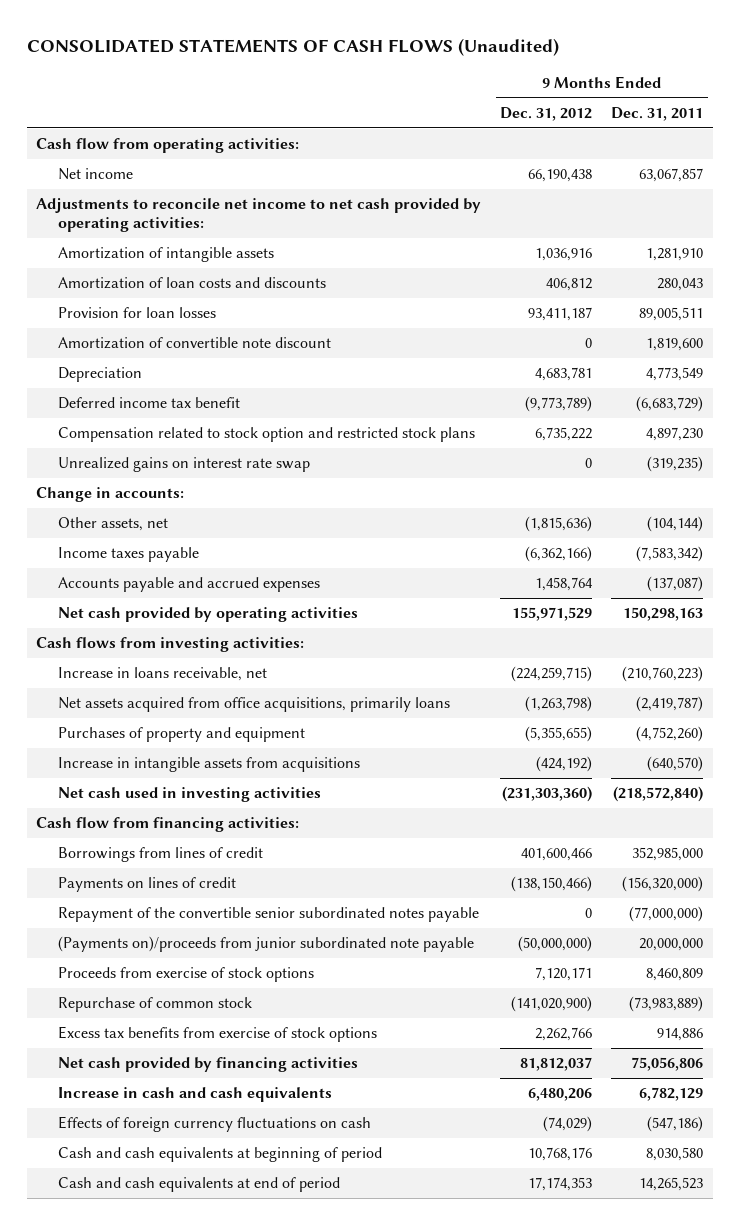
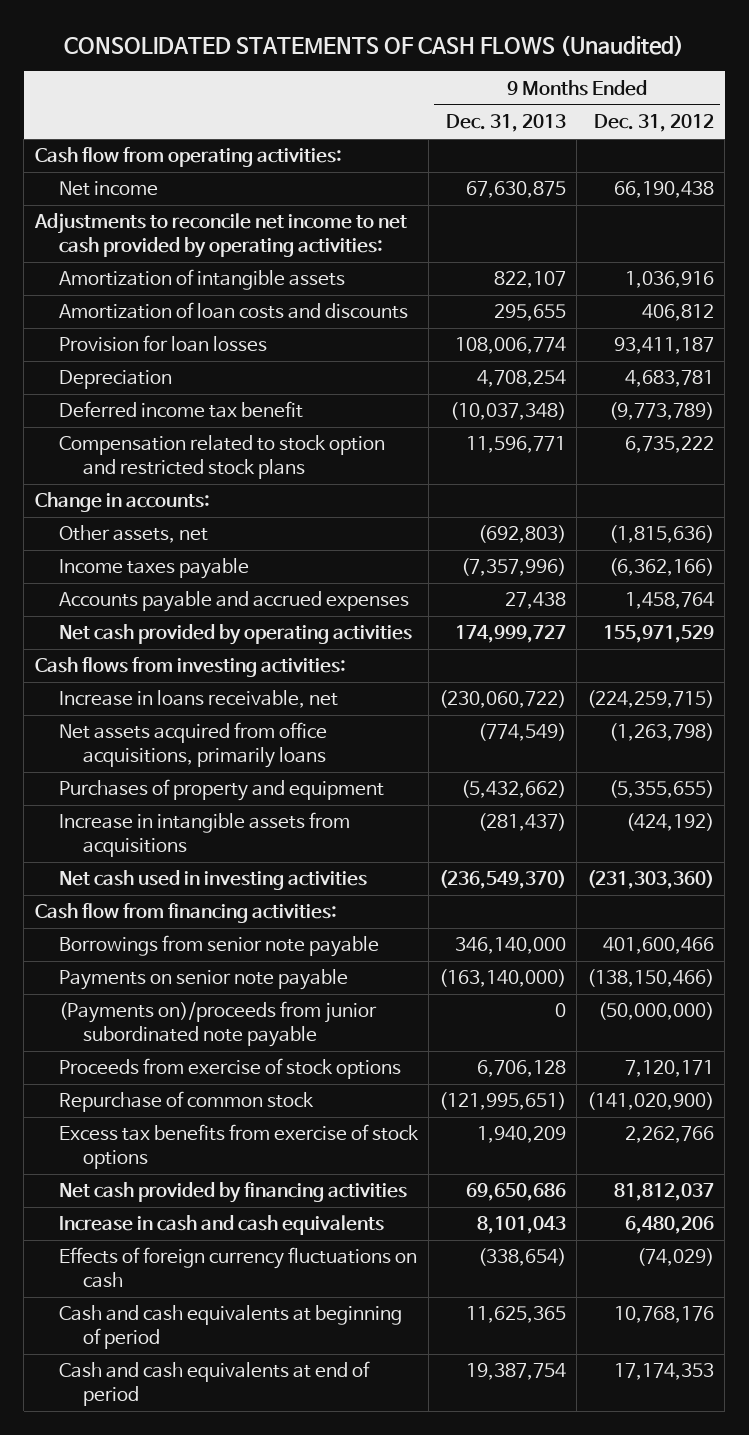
[611,107,704,122] Dec. 31, 2011 -> none
none -> [446,114,567,133] Dec. 31, 2013
[57,337,331,350] Amortization of convertible note discount -> none
[57,457,310,473] Unrealized gains on interest rate swap -> none
[57,907,479,923] Repayment of the convertible senior subordinated notes payable -> none
[57,847,263,863] Borrowings from lines of credit -> [58,935,379,958] Borrowings from senior note payable
[57,877,236,893] Payments on lines of credit -> [58,969,348,991] Payments on senior note payable

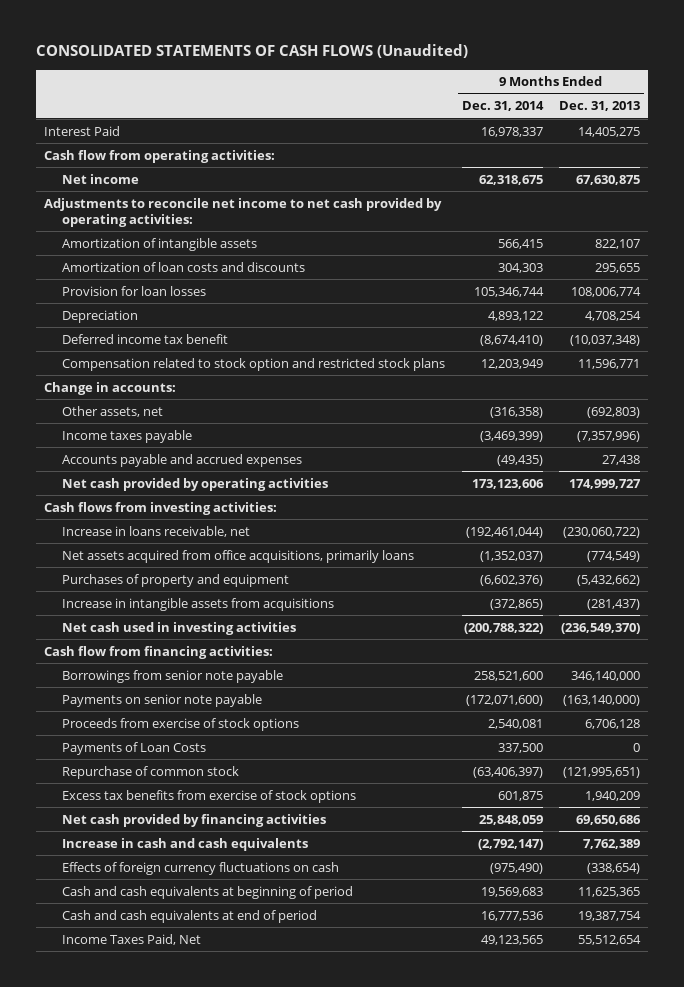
[594,114,715,133] Dec. 31, 2012 -> none
none -> [461,101,544,112] Dec. 31, 2014
none -> [44,125,121,136] Interest Paid
[58,1001,377,1048] (Payments on)/proceeds from junior subordinated note payable -> none
none -> [62,741,207,755] Payments of Loan Costs
[477,1216,567,1235] 8,101,043 -> [583,838,641,849] 7,762,389
none -> [62,933,202,945] Income Taxes Paid, Net

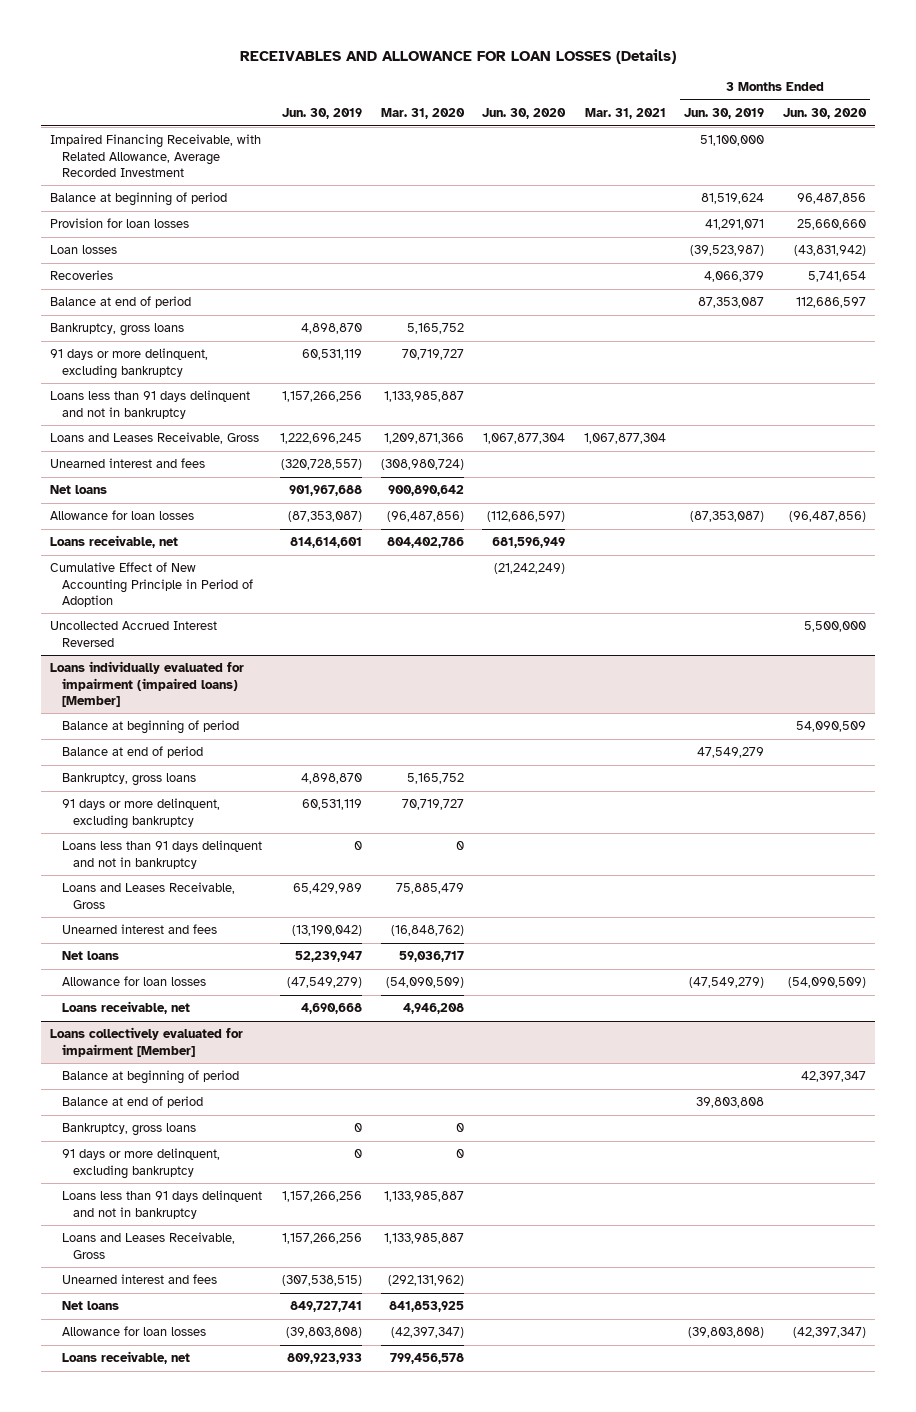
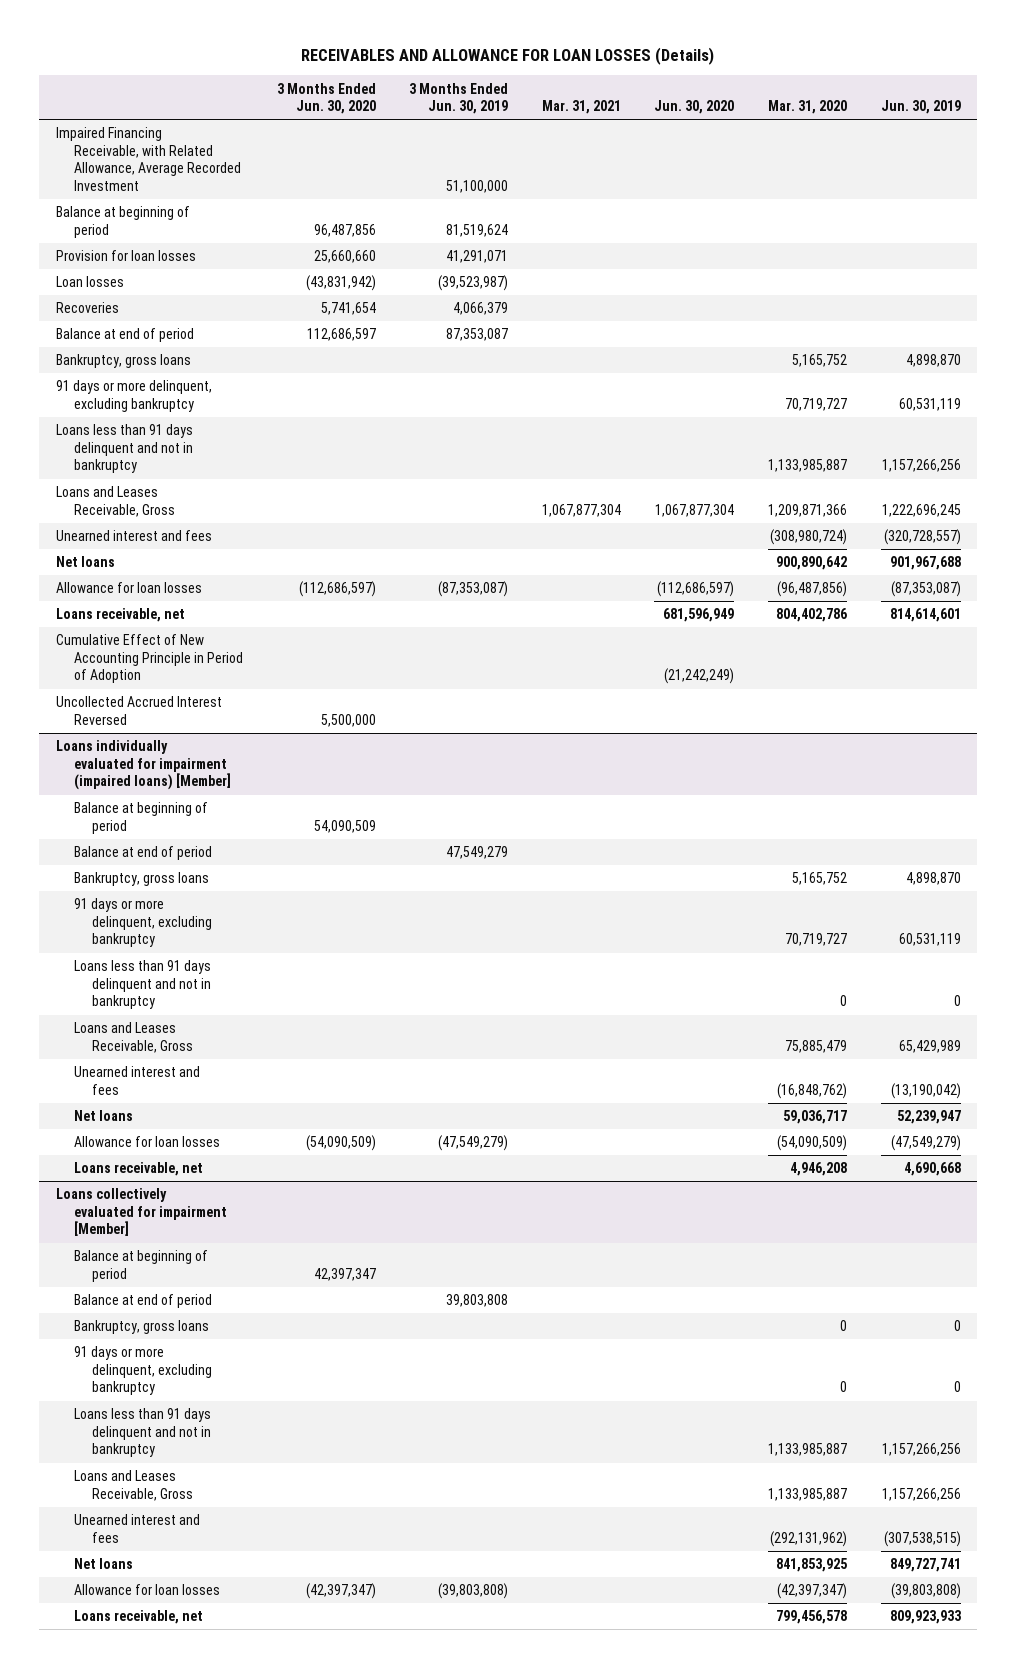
[788,511,866,523] (96,487,856) -> [298,581,376,598] (112,686,597)

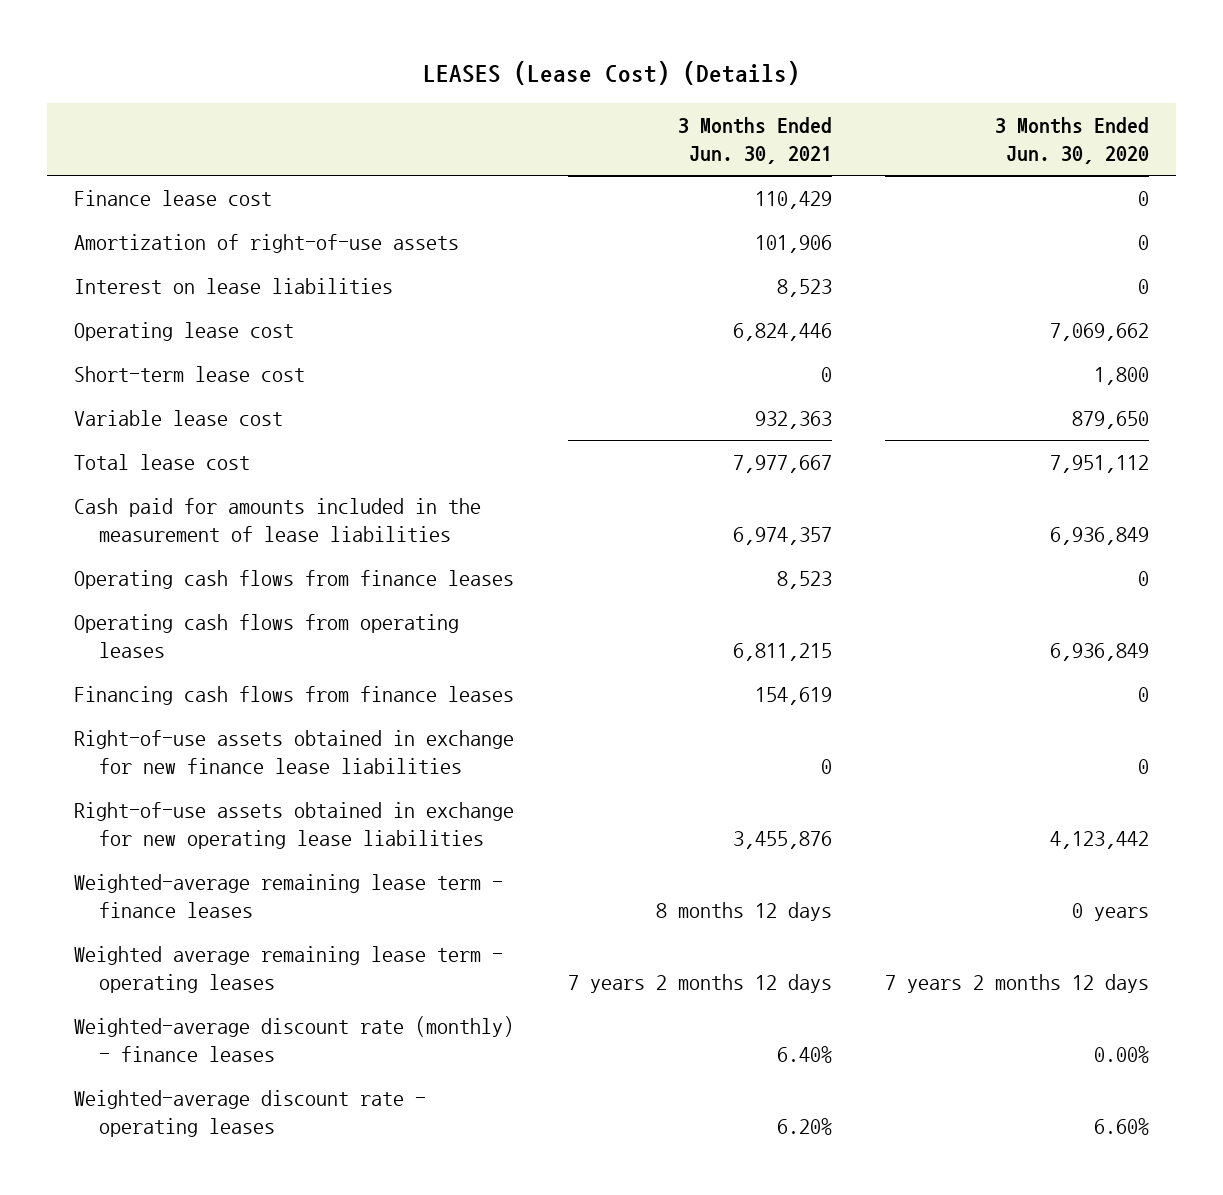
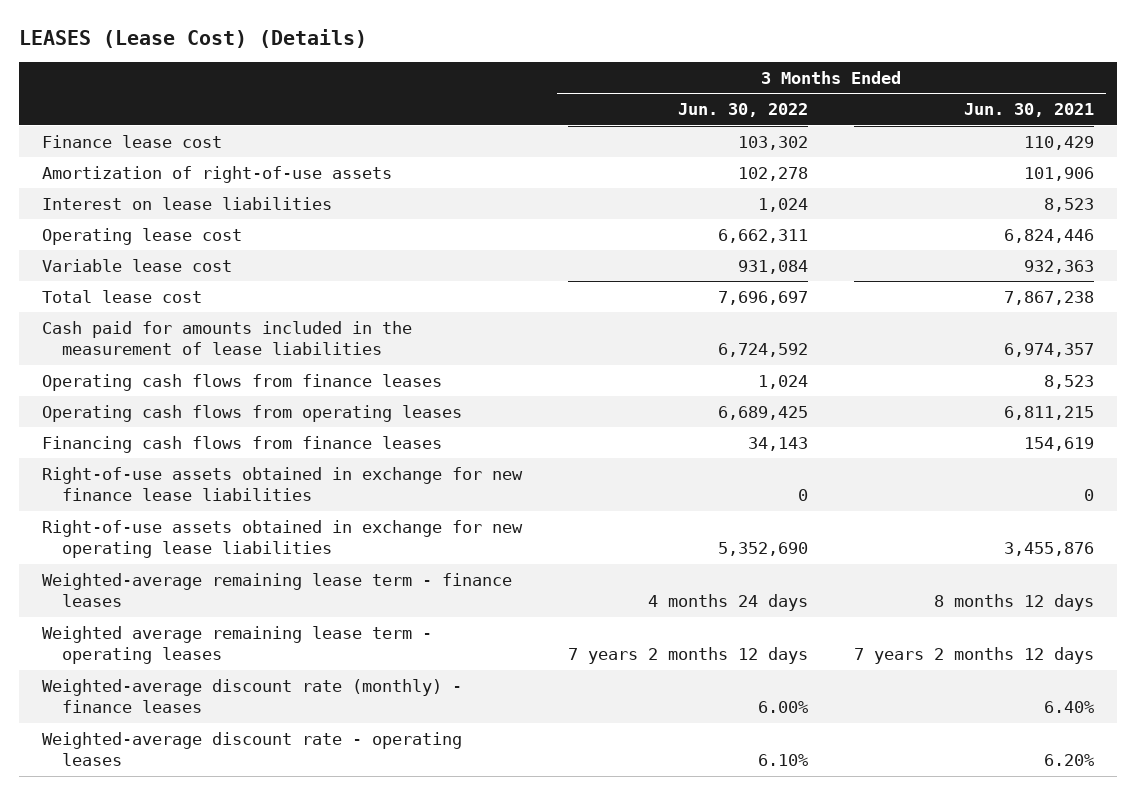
[995,116,1150,165] 3 Months Ended Jun. 30, 2020 -> none
none -> [678,103,809,118] Jun. 30, 2022
[73,365,305,382] Short-term lease cost -> none
[732,454,832,473] 7,977,667 -> [1004,290,1095,305] 7,867,238

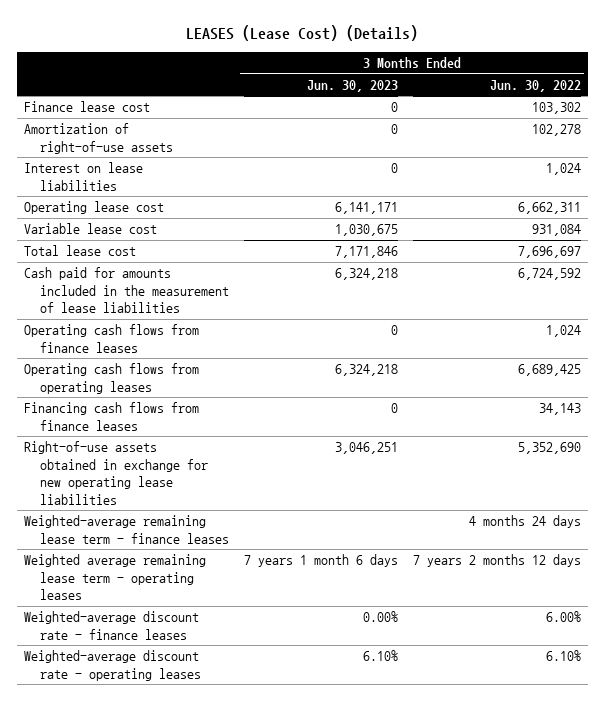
[964,103,1095,118] Jun. 30, 2021 -> none
none -> [306,80,398,93] Jun. 30, 2023
[42,466,524,502] Right-of-use assets obtained in exchange for new finance lease liabilities -> none
[42,678,463,714] Weighted-average discount rate (monthly) - finance leases -> [24,611,200,640] Weighted-average discount rate - finance leases

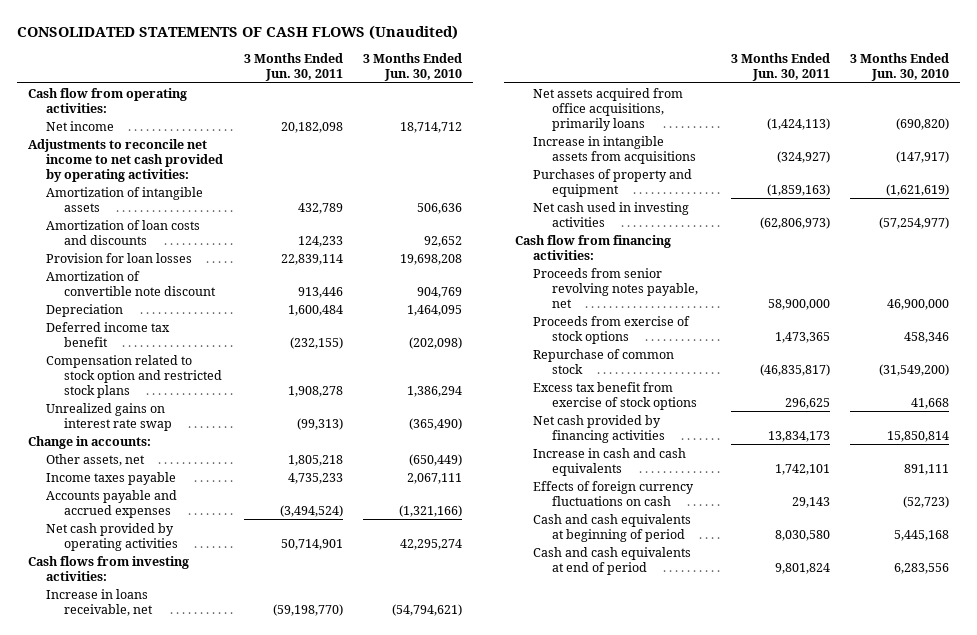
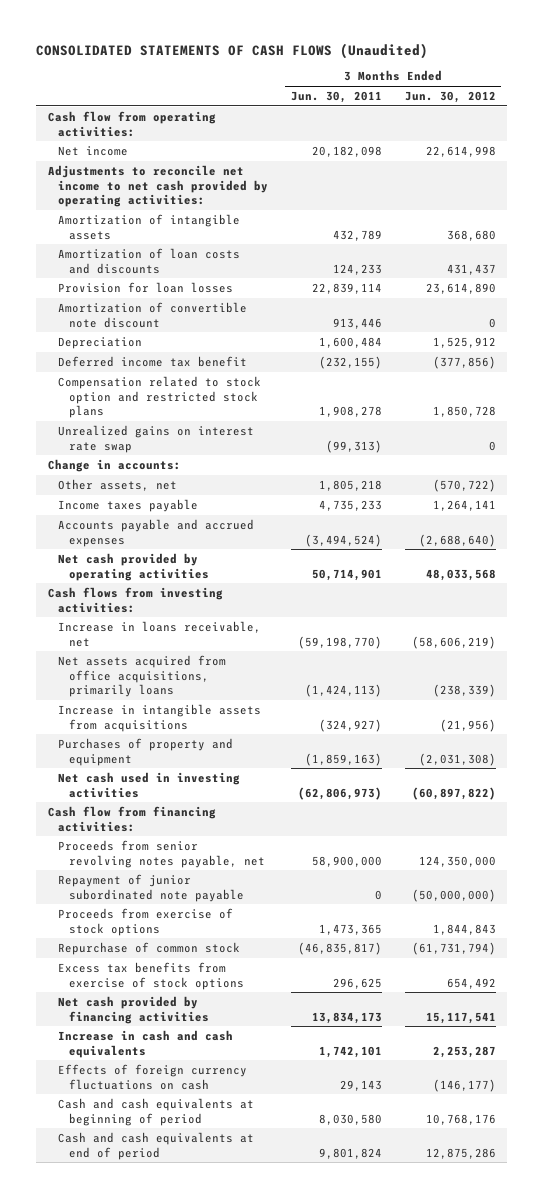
[363,53,463,82] 3 Months Ended Jun. 30, 2010 -> none
none -> [404,90,496,103] Jun. 30, 2012
none -> [58,873,244,902] Repayment of junior subordinated note payable
[533,381,697,410] Excess tax benefit from exercise of stock options -> [58,961,244,990] Excess tax benefits from exercise of stock options

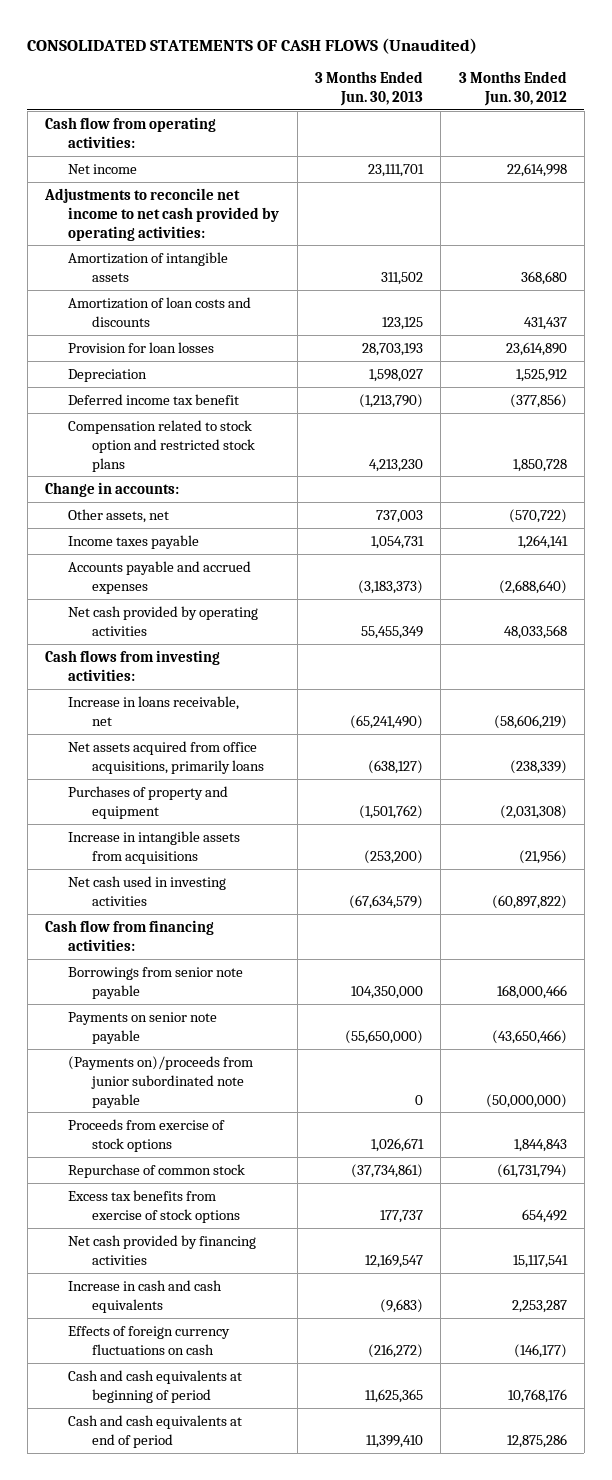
[291,90,383,103] Jun. 30, 2011 -> none
none -> [315,71,424,107] 3 Months Ended Jun. 30, 2013
[58,301,248,328] Amortization of convertible note discount -> none
[58,424,255,453] Unrealized gains on interest rate swap -> none
[58,703,262,732] Increase in intangible assets from acquisitions -> [68,830,241,864] Increase in intangible assets from acquisitions
[58,873,244,902] Repayment of junior subordinated note payable -> none
[58,839,265,868] Proceeds from senior revolving notes payable, net -> [68,966,244,999] Borrowings from senior note payable
[418,855,496,867] 124,350,000 -> [496,984,567,999] 168,000,466
none -> [68,1011,218,1044] Payments on senior note payable
none -> [68,1055,254,1108] (Payments on)/proceeds from junior subordinated note payable

